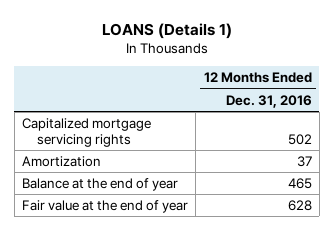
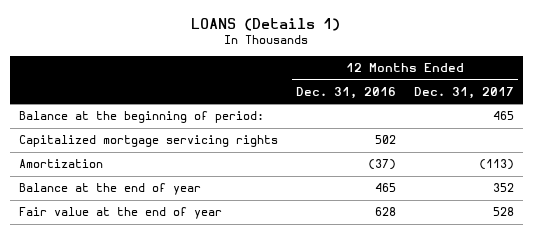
none -> [413,86,514,99] Dec. 31, 2017
none -> [19,111,265,124] Balance at the beginning of period:
[296,155,312,167] 37 -> [367,159,396,171] (37)

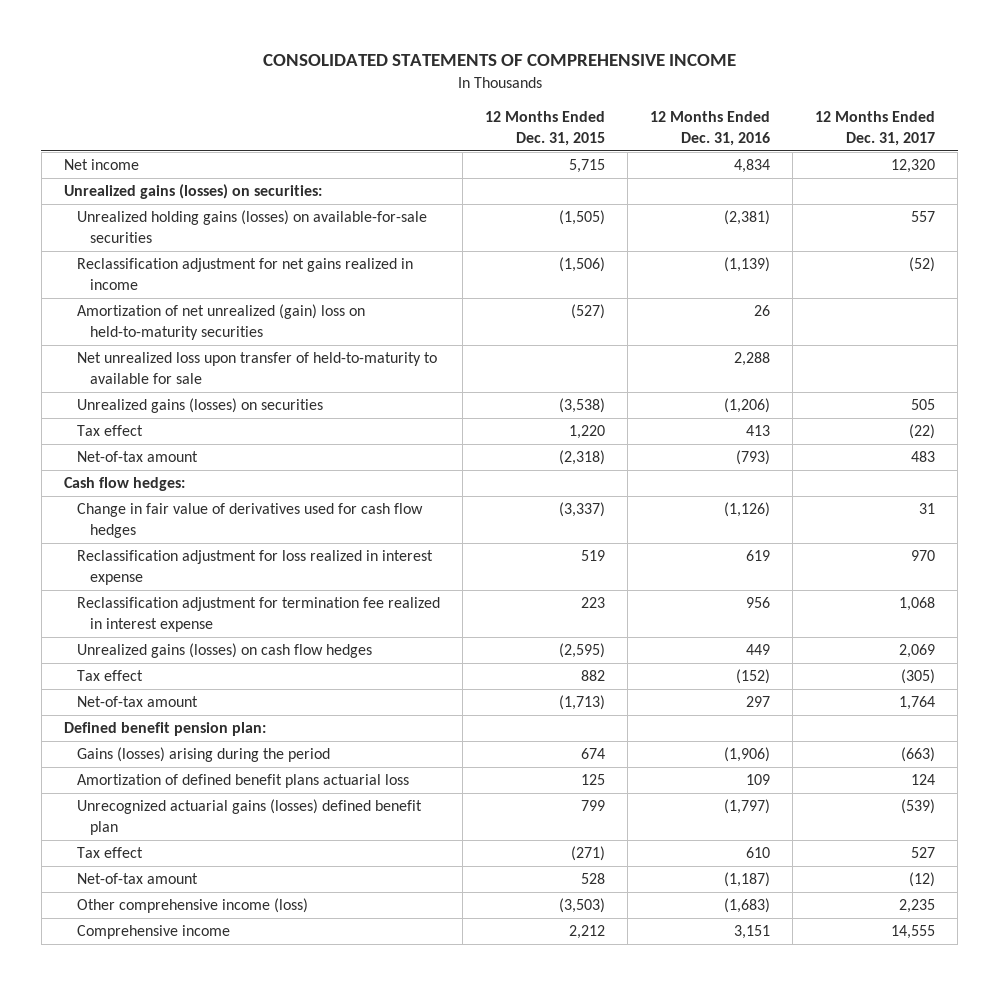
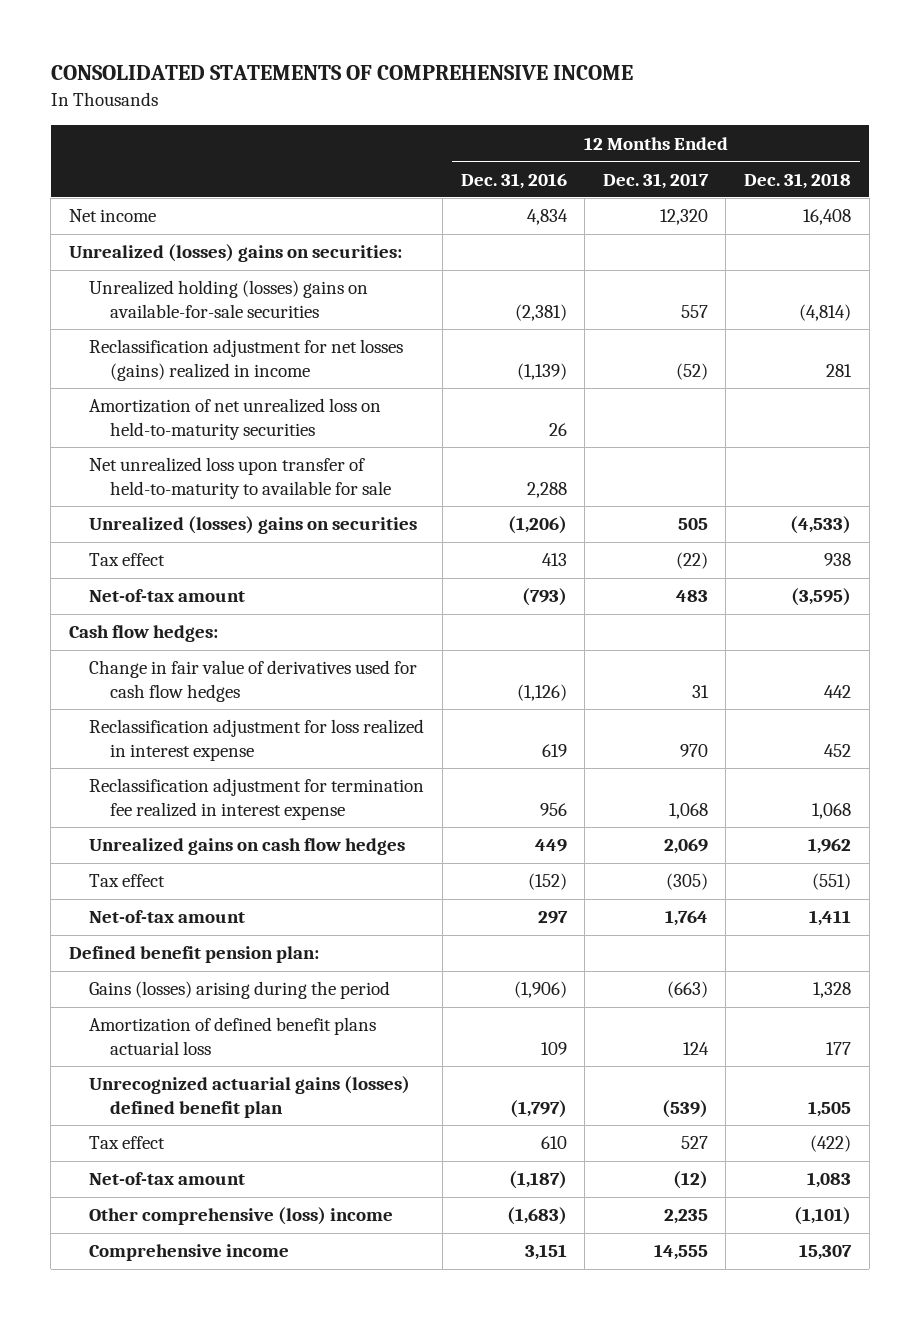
[485,111,606,146] 12 Months Ended Dec. 31, 2015 -> none
none -> [744,172,852,189] Dec. 31, 2018
[63,184,322,200] Unrealized gains (losses) on securities: -> [68,244,402,263] Unrealized (losses) gains on securities:
[76,210,427,243] Unrealized holding gains (losses) on available-for-sale securities -> [89,280,369,318] Unrealized holding (losses) gains on available-for-sale securities
[76,258,413,290] Reclassification adjustment for net gains realized in income -> [89,339,404,381] Reclassification adjustment for net losses (gains) realized in income
[76,304,365,340] Amortization of net unrealized (gain) loss on held-to-maturity securities -> [89,398,382,440] Amortization of net unrealized loss on held-to-maturity securities
[76,398,323,414] Unrealized gains (losses) on securities -> [89,516,418,535] Unrealized (losses) gains on securities
[76,643,372,659] Unrealized gains (losses) on cash flow hedges -> [89,838,406,856] Unrealized gains on cash flow hedges
[76,898,308,914] Other comprehensive income (loss) -> [89,1207,394,1226] Other comprehensive (loss) income

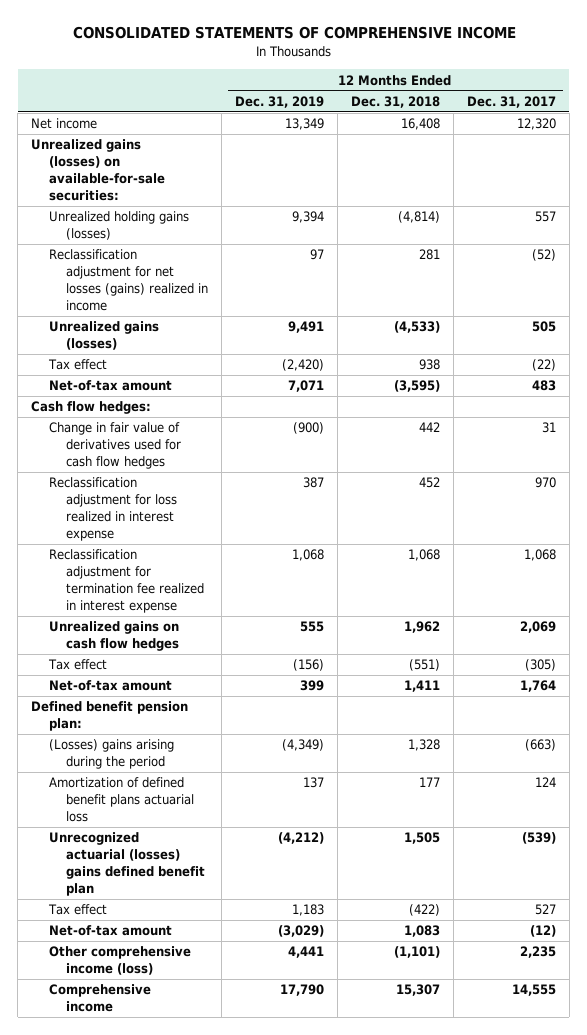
[460,172,567,189] Dec. 31, 2016 -> none
none -> [235,95,325,108] Dec. 31, 2019
[68,244,402,263] Unrealized (losses) gains on securities: -> [31,139,165,201] Unrealized gains (losses) on available-for-sale securities:
[89,280,369,318] Unrealized holding (losses) gains on available-for-sale securities -> [48,211,189,241] Unrealized holding gains (losses)
[89,398,382,440] Amortization of net unrealized loss on held-to-maturity securities -> none
[89,457,392,499] Net unrealized loss upon transfer of held-to-maturity to available for sale -> none
[89,516,418,535] Unrealized (losses) gains on securities -> [48,321,159,351] Unrealized gains (losses)
[89,981,391,1000] Gains (losses) arising during the period -> [48,739,174,770] (Losses) gains arising during the period
[89,1076,411,1118] Unrecognized actuarial gains (losses) defined benefit plan -> [48,832,206,896] Unrecognized actuarial (losses) gains defined benefit plan
[89,1207,394,1226] Other comprehensive (loss) income -> [48,946,191,976] Other comprehensive income (loss)

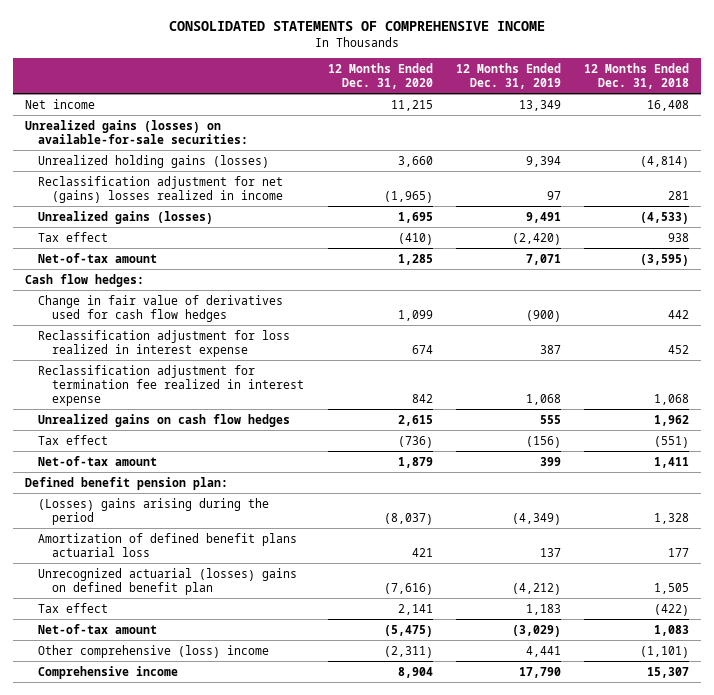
[466,95,556,108] Dec. 31, 2017 -> none
none -> [327,62,433,89] 12 Months Ended Dec. 31, 2020
[48,249,209,311] Reclassification adjustment for net losses (gains) realized in income -> [38,175,284,203] Reclassification adjustment for net (gains) losses realized in income
[48,832,206,896] Unrecognized actuarial (losses) gains defined benefit plan -> [38,567,298,595] Unrecognized actuarial (losses) gains on defined benefit plan
[48,946,191,976] Other comprehensive income (loss) -> [38,644,270,658] Other comprehensive (loss) income

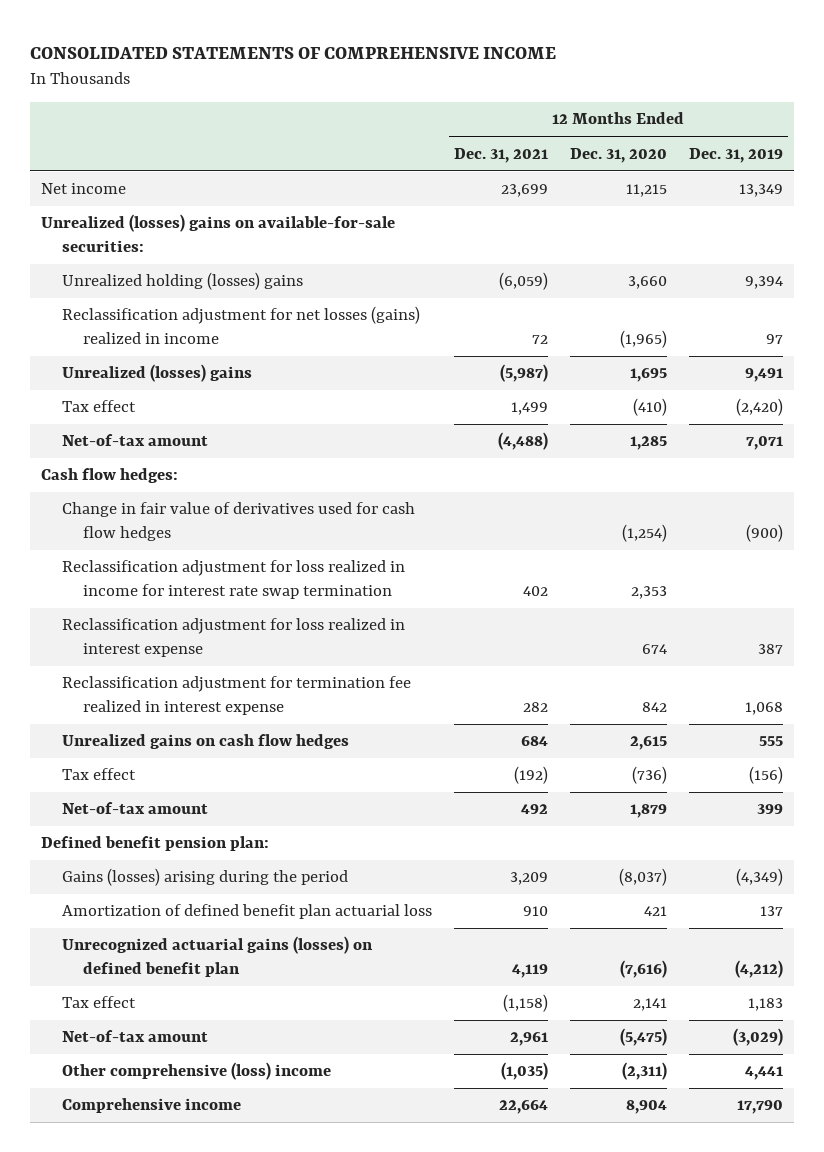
[584,62,690,89] 12 Months Ended Dec. 31, 2018 -> none
none -> [454,147,549,163] Dec. 31, 2021
[24,119,249,144] Unrealized gains (losses) on available-for-sale securities: -> [41,214,396,252] Unrealized (losses) gains on available-for-sale securities:
[38,154,270,168] Unrealized holding gains (losses) -> [62,272,304,291] Unrealized holding (losses) gains
[38,175,284,203] Reclassification adjustment for net (gains) losses realized in income -> [62,306,421,344] Reclassification adjustment for net losses (gains) realized in income
[38,210,214,224] Unrealized gains (losses) -> [62,364,253,383] Unrealized (losses) gains
[397,309,433,321] 1,099 -> [621,523,667,542] (1,254)
none -> [62,560,406,599] Reclassification adjustment for loss realized in income for interest rate swap termination
[38,497,270,525] (Losses) gains arising during the period -> [62,868,349,887] Gains (losses) arising during the period
[38,532,298,557] Amortization of defined benefit plans actuarial loss -> [62,904,433,920] Amortization of defined benefit plan actuarial loss
[38,567,298,595] Unrecognized actuarial (losses) gains on defined benefit plan -> [62,936,374,977] Unrecognized actuarial gains (losses) on defined benefit plan

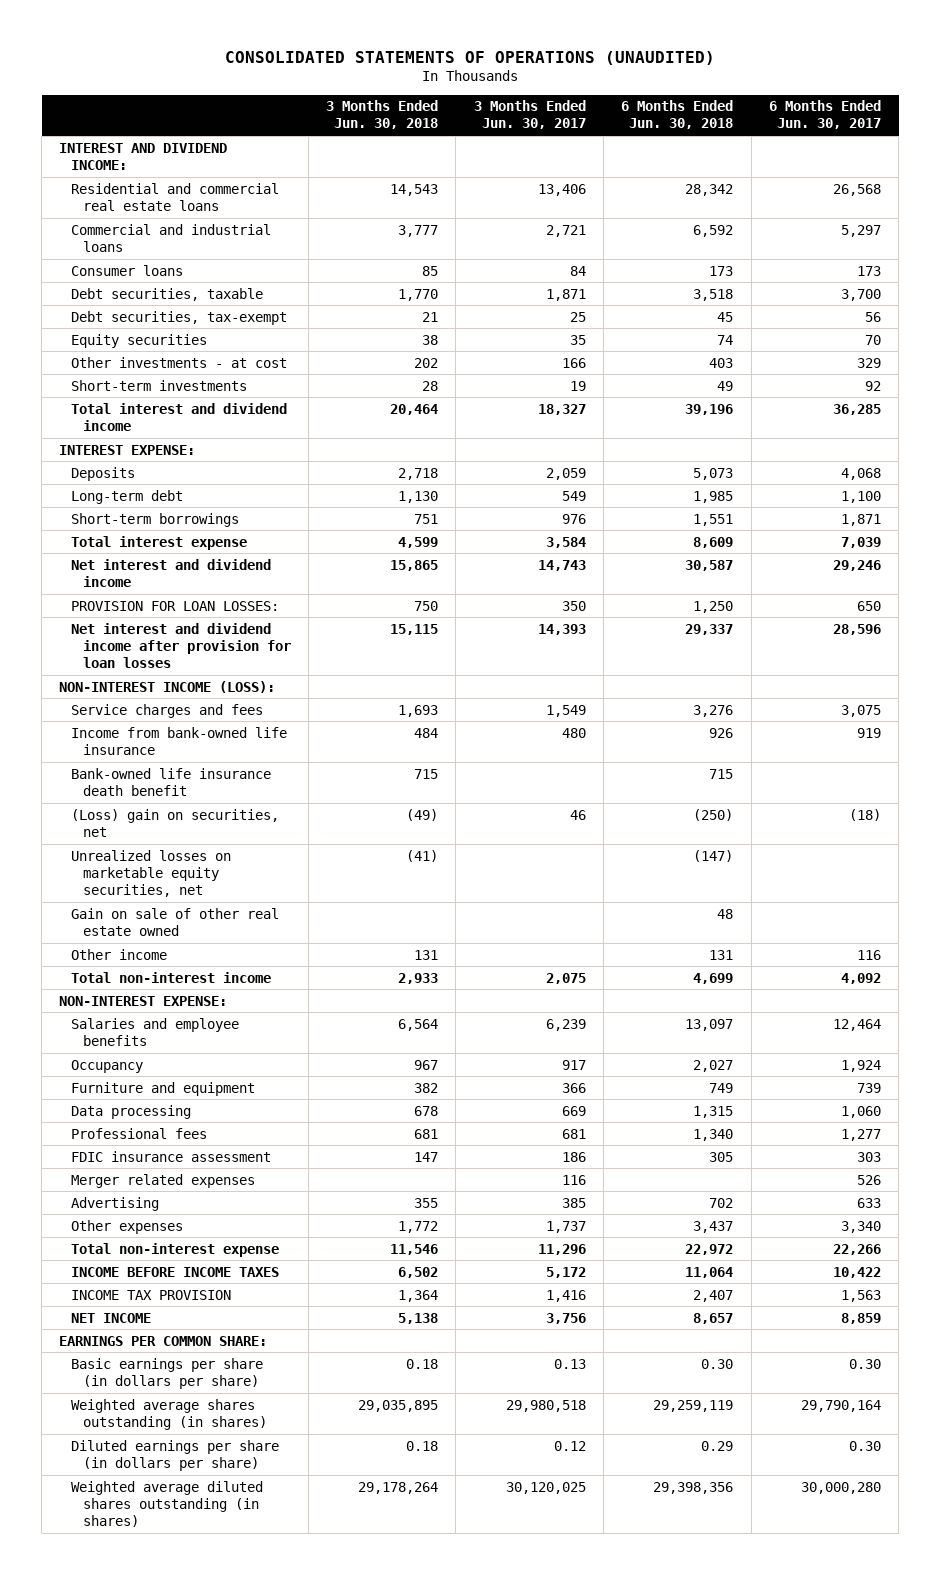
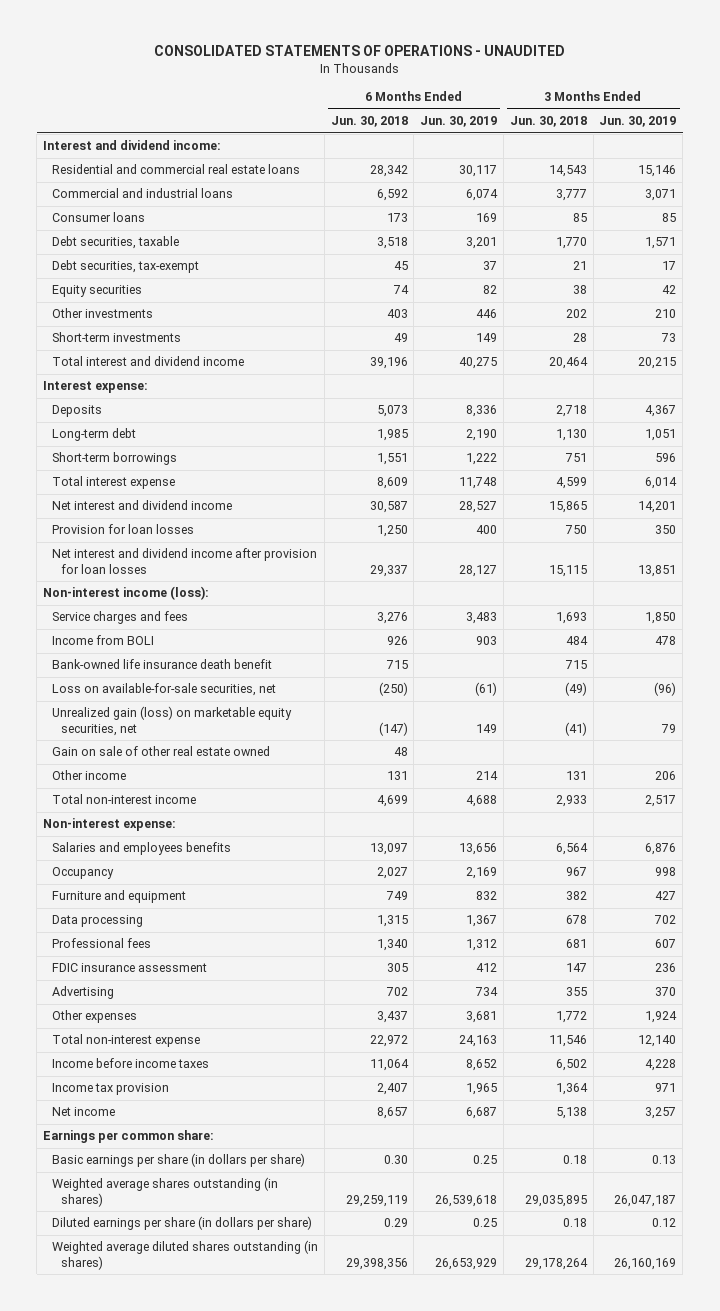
[225,50,716,65] CONSOLIDATED STATEMENTS OF OPERATIONS (UNAUDITED) -> [153,45,565,57] CONSOLIDATED STATEMENTS OF OPERATIONS - UNAUDITED
[473,100,586,130] 3 Months Ended Jun. 30, 2017 -> none
[768,100,881,130] 6 Months Ended Jun. 30, 2017 -> none
none -> [420,116,498,128] Jun. 30, 2019
none -> [599,116,677,128] Jun. 30, 2019
[59,142,228,170] INTEREST AND DIVIDEND INCOME: -> [43,140,222,151] Interest and dividend income:
[70,356,287,368] Other investments - at cost -> [52,308,154,319] Other investments
[59,444,196,455] INTEREST EXPENSE: -> [43,381,149,394] Interest expense:
[70,600,279,611] PROVISION FOR LOAN LOSSES: -> [52,524,195,535] Provision for loan losses
[59,680,276,693] NON-INTEREST INCOME (LOSS): -> [43,586,210,601] Non-interest income (loss):
[70,726,287,755] Income from bank-owned life insurance -> [52,635,155,646] Income from BOLI
[70,808,279,837] (Loss) gain on securities, net -> [52,683,277,697] Loss on available-for-sale securities, net
[70,849,231,897] Unrealized losses on marketable equity securities, net -> [52,706,293,736] Unrealized gain (loss) on marketable equity securities, net
[59,995,228,1006] NON-INTEREST EXPENSE: -> [43,818,177,832] Non-interest expense:
[70,1017,239,1046] Salaries and employee benefits -> [52,842,232,856] Salaries and employees benefits
[70,1173,255,1188] Merger related expenses -> none
[70,1266,279,1277] INCOME BEFORE INCOME TAXES -> [52,1058,210,1069] Income before income taxes
[70,1289,231,1300] INCOME TAX PROVISION -> [52,1083,170,1096] Income tax provision
[70,1312,151,1323] NET INCOME -> [52,1107,116,1117] Net income
[59,1335,268,1346] EARNINGS PER COMMON SHARE: -> [43,1130,215,1144] Earnings per common share:

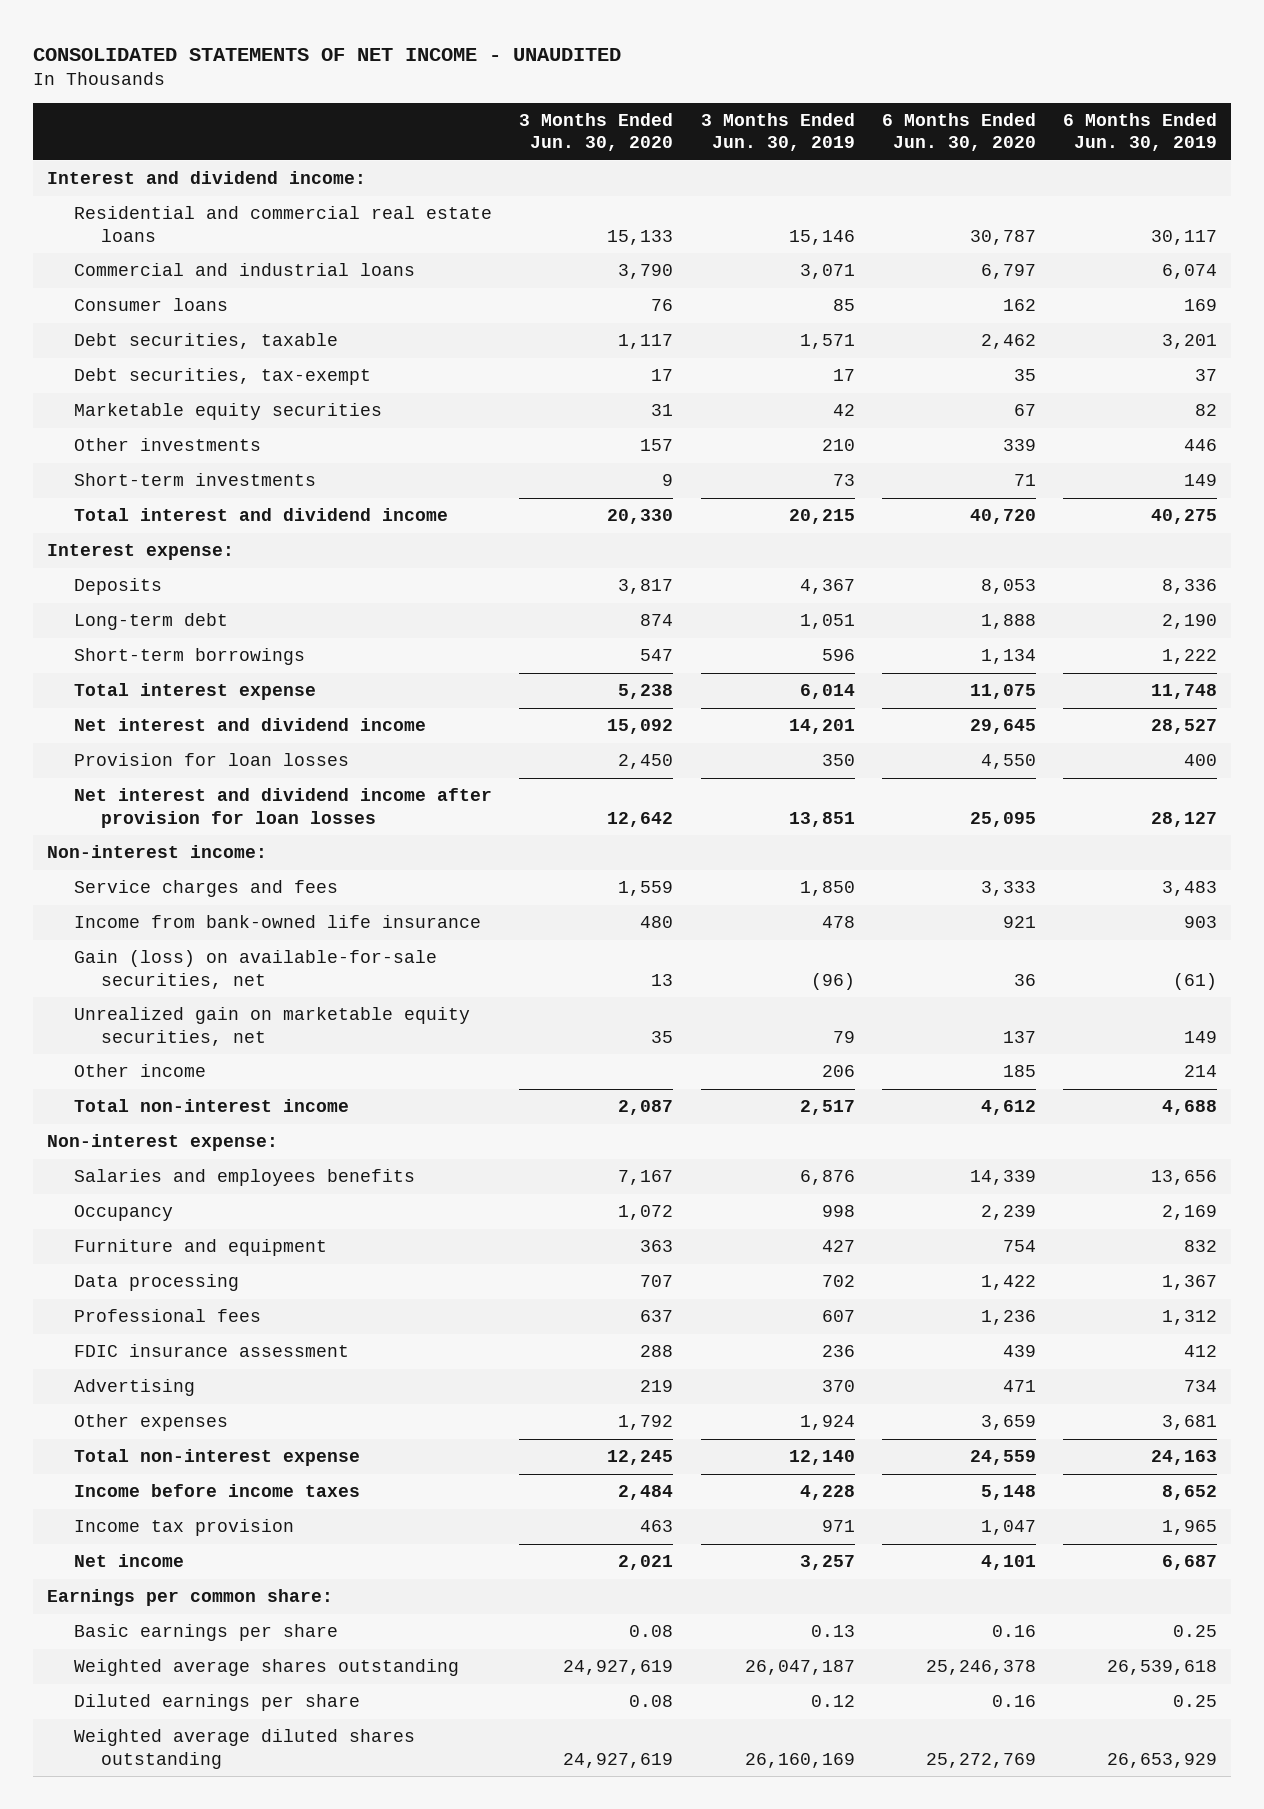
[153,45,565,57] CONSOLIDATED STATEMENTS OF OPERATIONS - UNAUDITED -> [33,47,622,61] CONSOLIDATED STATEMENTS OF NET INCOME - UNAUDITED
[330,116,408,128] Jun. 30, 2018 -> none
[509,116,587,128] Jun. 30, 2018 -> none
none -> [519,113,674,152] 3 Months Ended Jun. 30, 2020
none -> [881,113,1036,152] 6 Months Ended Jun. 30, 2020
[52,285,143,298] Equity securities -> [74,403,383,421] Marketable equity securities
[43,586,210,601] Non-interest income (loss): -> [47,845,268,859] Non-interest income:
[52,659,273,670] Bank-owned life insurance death benefit -> none
[52,746,271,757] Gain on sale of other real estate owned -> none
[52,635,155,646] Income from BOLI -> [74,915,482,929] Income from bank-owned life insurance
[52,683,277,697] Loss on available-for-sale securities, net -> [74,950,438,989] Gain (loss) on available-for-sale securities, net
[52,706,293,736] Unrealized gain (loss) on marketable equity securities, net -> [74,1007,471,1046] Unrealized gain on marketable equity securities, net
[52,1153,306,1168] Basic earnings per share (in dollars per share) -> [74,1624,339,1642] Basic earnings per share
[52,1177,279,1207] Weighted average shares outstanding (in shares) -> [74,1659,460,1677] Weighted average shares outstanding
[52,1216,313,1231] Diluted earnings per share (in dollars per share) -> [74,1694,361,1712] Diluted earnings per share
[52,1240,319,1270] Weighted average diluted shares outstanding (in shares) -> [74,1729,416,1769] Weighted average diluted shares outstanding

